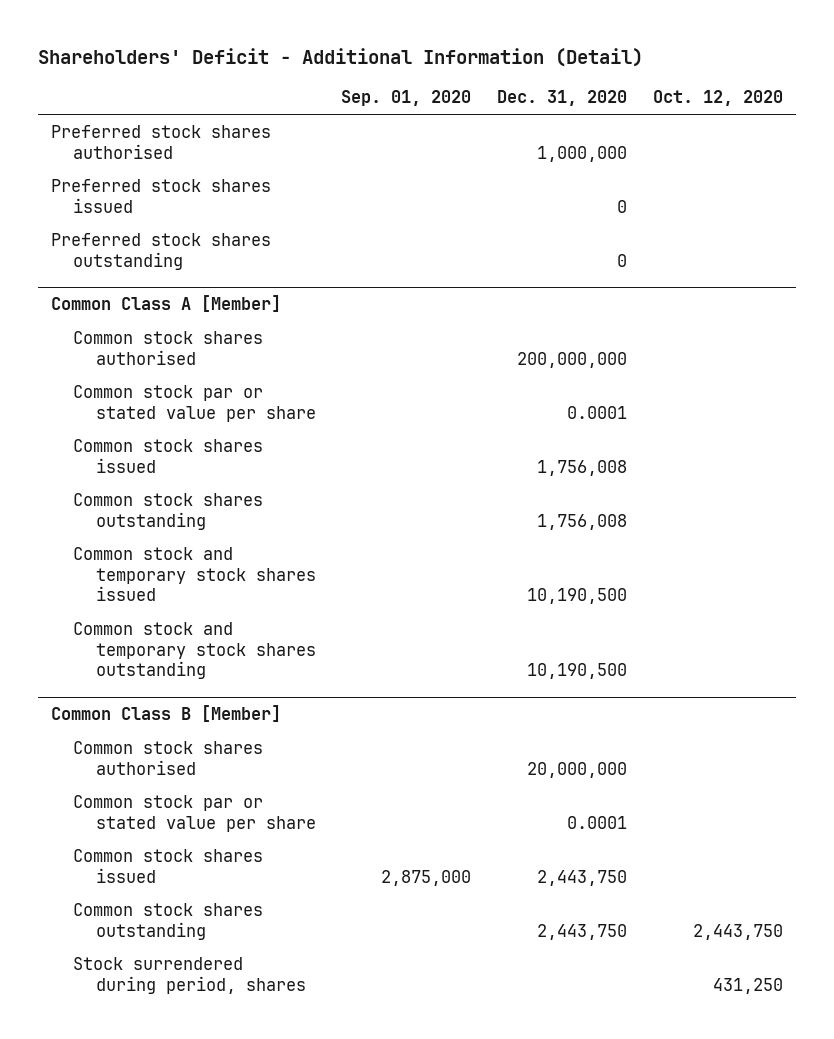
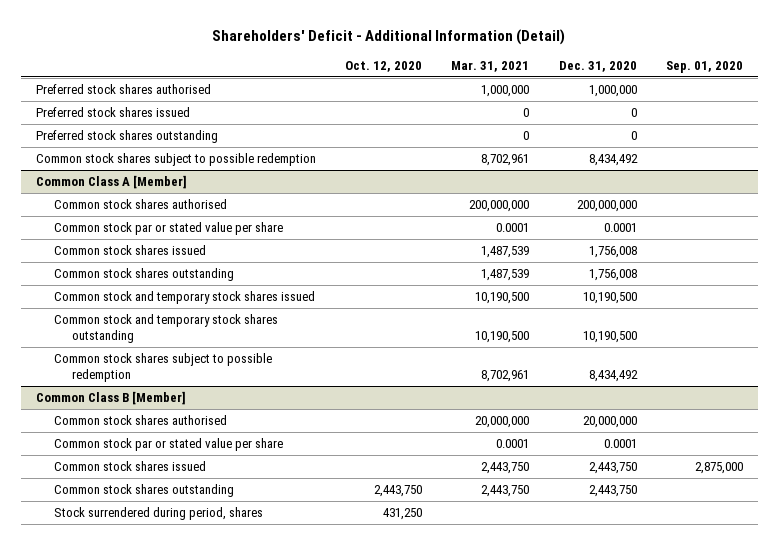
none -> [451,60,530,72] Mar. 31, 2021
none -> [35,152,316,166] Common stock shares subject to possible redemption
none -> [53,352,272,382] Common stock shares subject to possible redemption

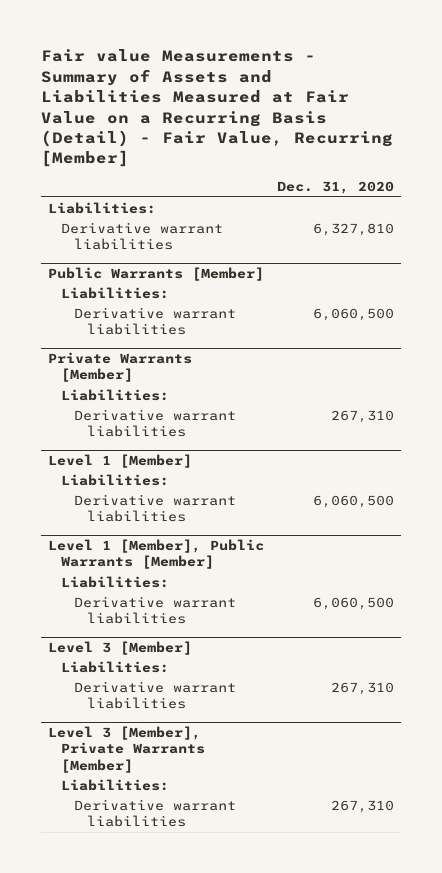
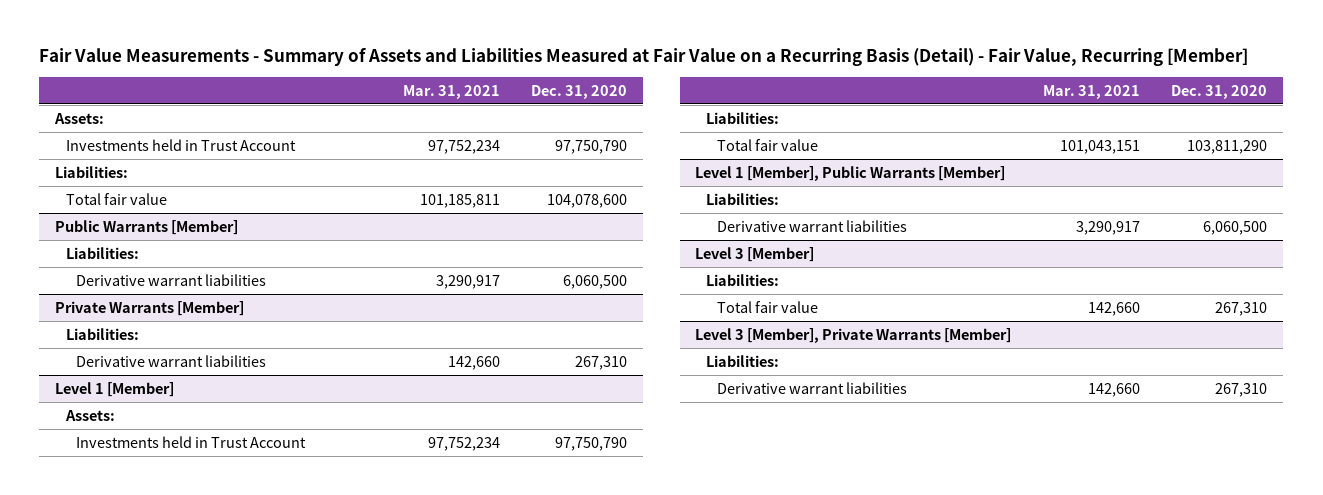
[40,49,393,168] Fair value Measurements - Summary of Assets and Liabilities Measured at Fair Value on a Recurring Basis (Detail) - Fair Value, Recurring [Member] -> [39,48,1249,67] Fair Value Measurements - Summary of Assets and Liabilities Measured at Fair Value on a Recurring Basis (Detail) - Fair Value, Recurring [Member]
none -> [402,84,500,99] Mar. 31, 2021
none -> [54,112,105,124] Assets:
none -> [65,138,296,151] Investments held in Trust Account
[60,221,223,251] Derivative warrant liabilities -> none
none -> [65,192,167,205] Total fair value
none -> [64,409,115,421] Assets:
none -> [76,435,307,448] Investments held in Trust Account
[73,493,236,523] Derivative warrant liabilities -> none
none -> [716,138,818,151] Total fair value
[73,680,236,710] Derivative warrant liabilities -> [716,300,818,313] Total fair value

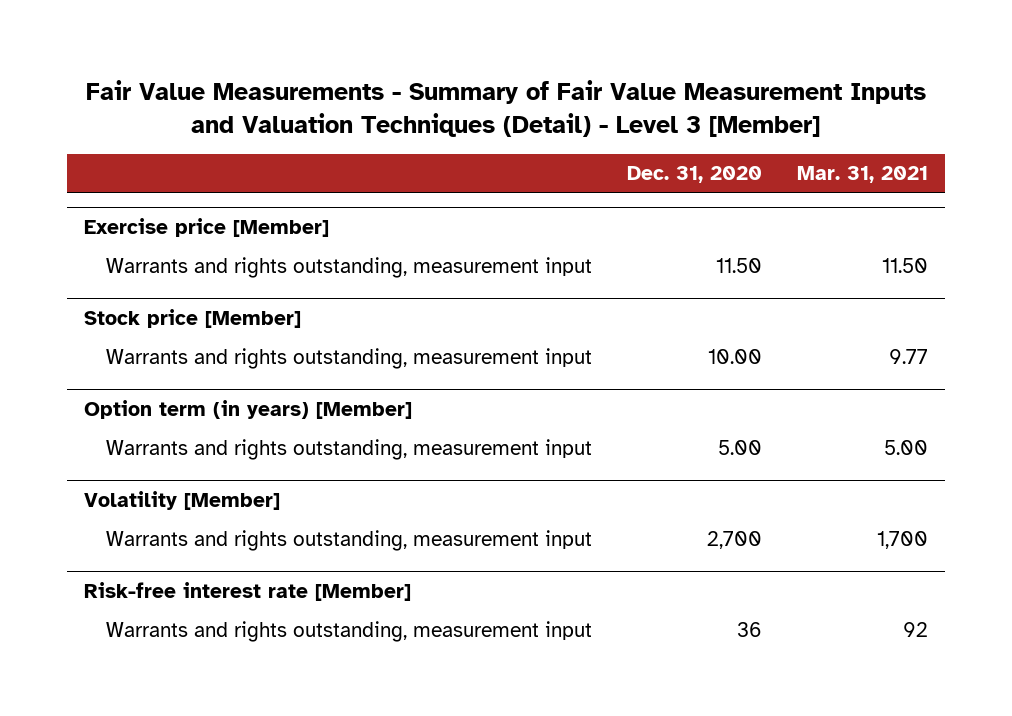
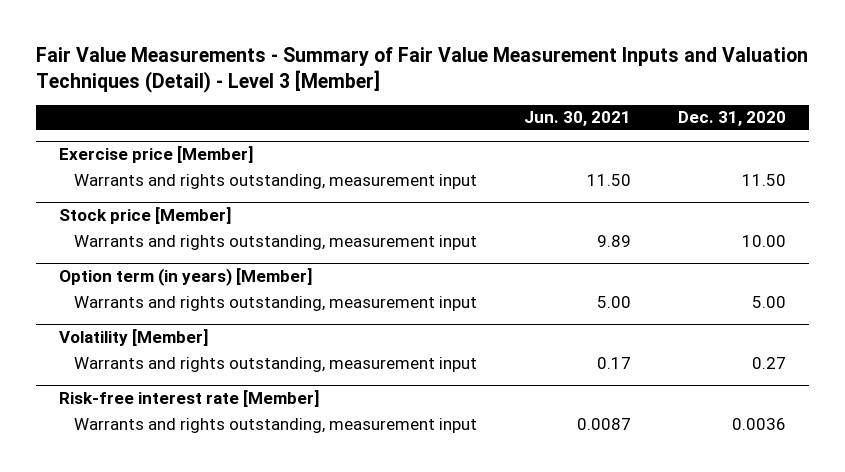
[796,166,928,184] Mar. 31, 2021 -> none
none -> [524,111,632,127] Jun. 30, 2021
[706,530,762,549] 2,700 -> [751,356,786,369] 0.27
[736,621,762,637] 36 -> [731,417,786,430] 0.0036

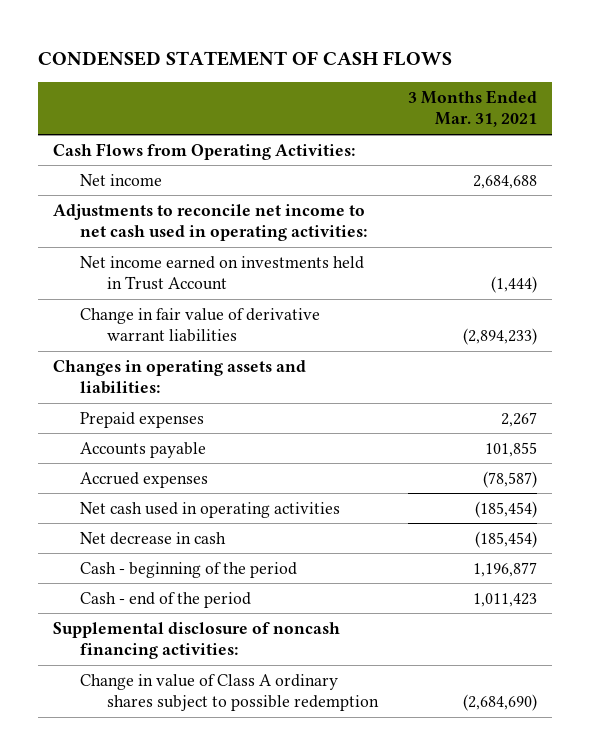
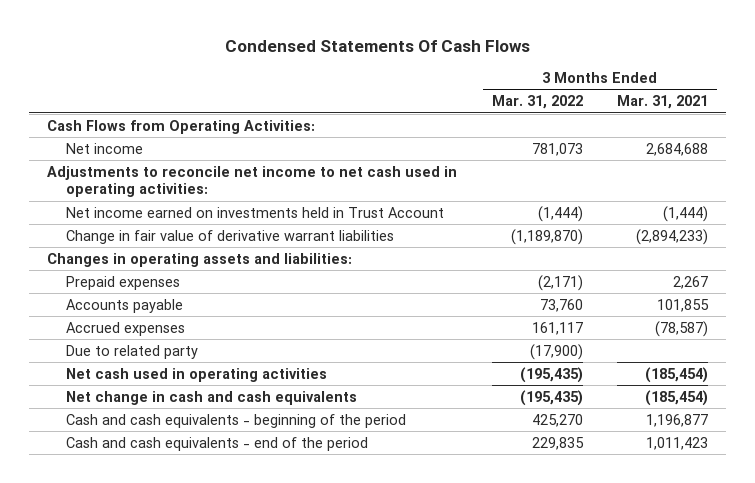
[38,51,453,67] CONDENSED STATEMENT OF CASH FLOWS -> [224,40,530,53] Condensed Statements Of Cash Flows
none -> [491,95,583,110] Mar. 31, 2022
none -> [65,344,198,359] Due to related party
[53,621,341,660] Supplemental disclosure of noncash financing activities: -> none
[80,673,380,712] Change in value of Class A ordinary shares subject to possible redemption -> none
[80,531,227,545] Net decrease in cash -> [65,390,357,405] Net change in cash and cash equivalents
[80,561,298,578] Cash - beginning of the period -> [65,413,406,428] Cash and cash equivalents - beginning of the period
[80,591,252,608] Cash - end of the period -> [65,436,368,451] Cash and cash equivalents - end of the period

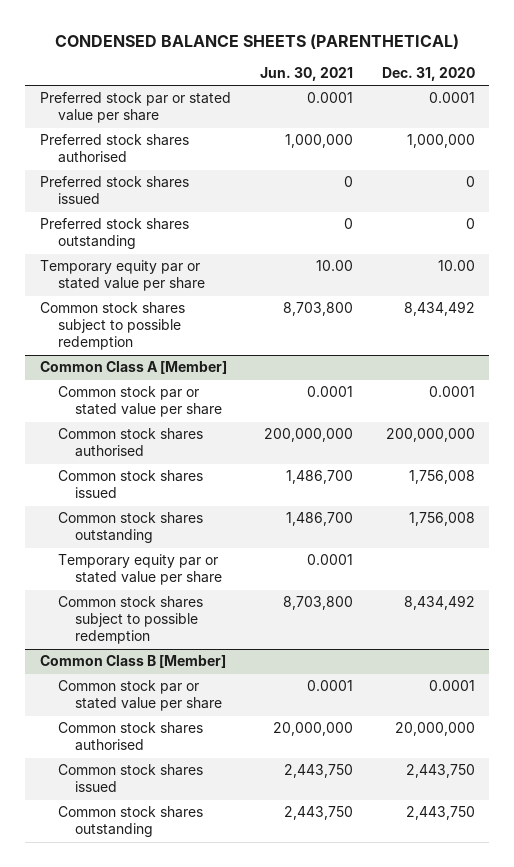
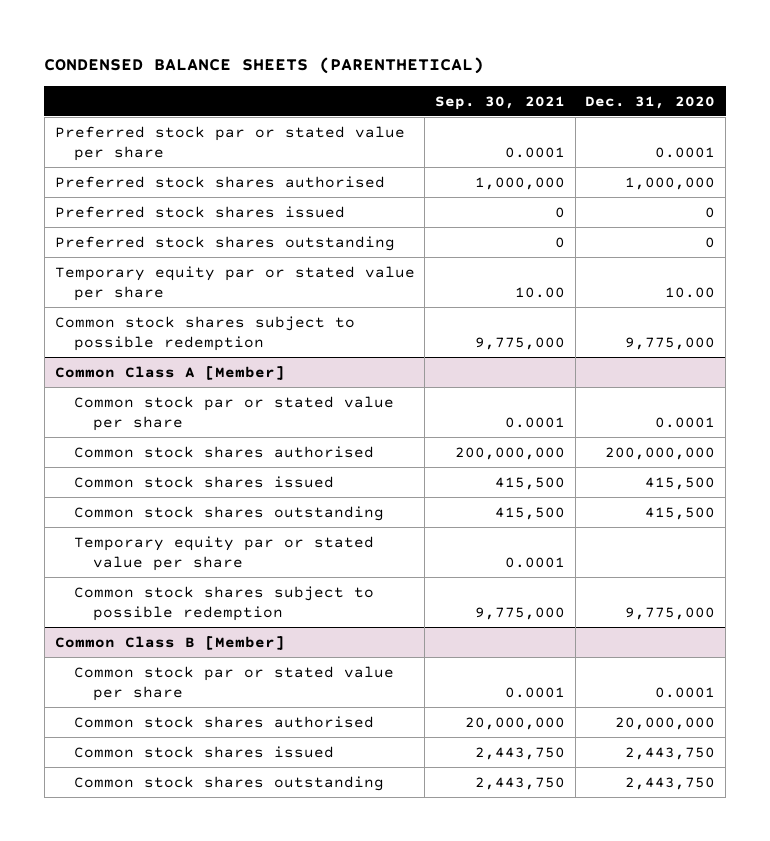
[259,67,353,82] Jun. 30, 2021 -> none
none -> [435,95,566,110] Sep. 30, 2021
[403,301,475,317] 8,434,492 -> [625,336,716,350] 9,775,000
[408,470,475,485] 1,756,008 -> [645,476,716,490] 415,500
[408,512,475,527] 1,756,008 -> [645,506,716,520] 415,500
[403,595,475,611] 8,434,492 -> [625,606,716,620] 9,775,000

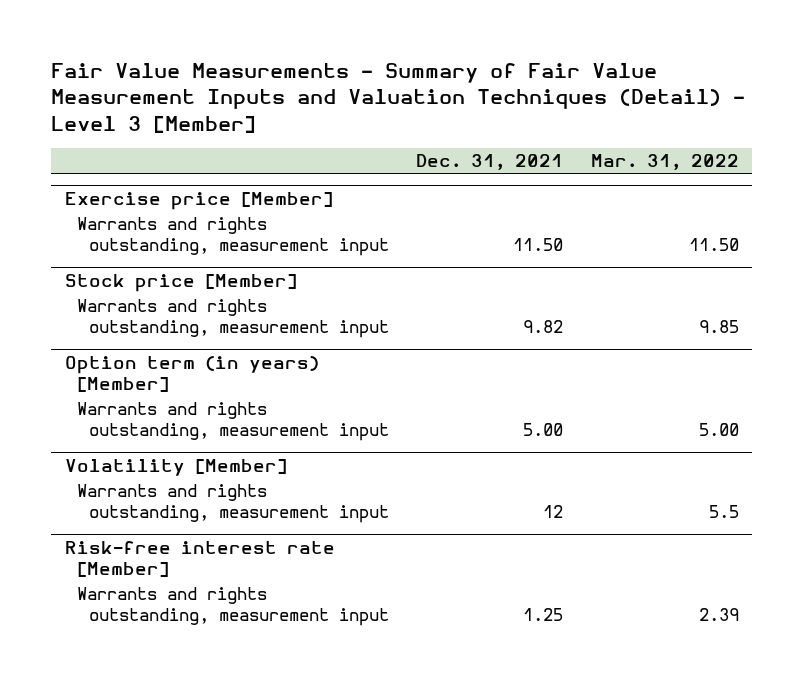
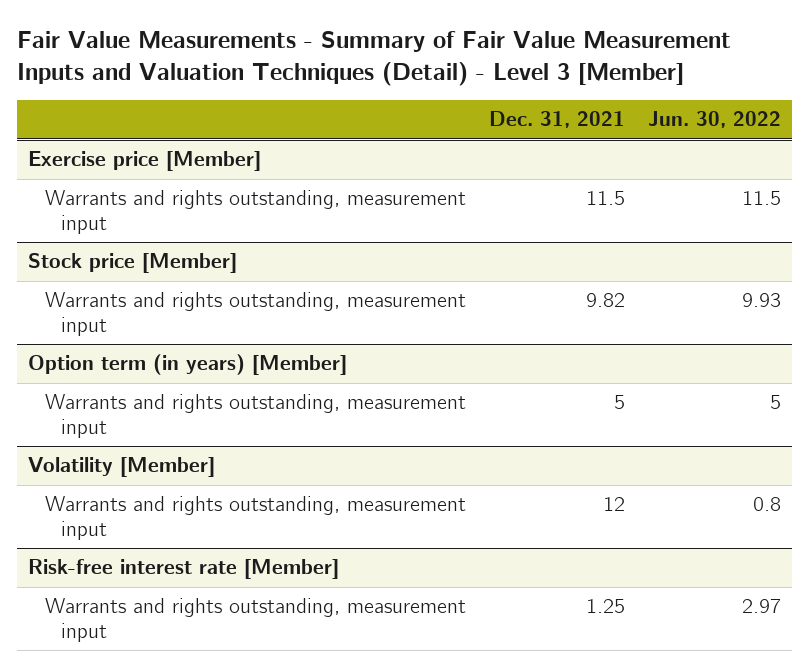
[590,154,739,171] Mar. 31, 2022 -> none
none -> [647,111,781,129] Jun. 30, 2022
[513,238,564,252] 11.50 -> [585,191,625,206] 11.5
[523,423,564,437] 5.00 -> [613,395,625,410] 5

